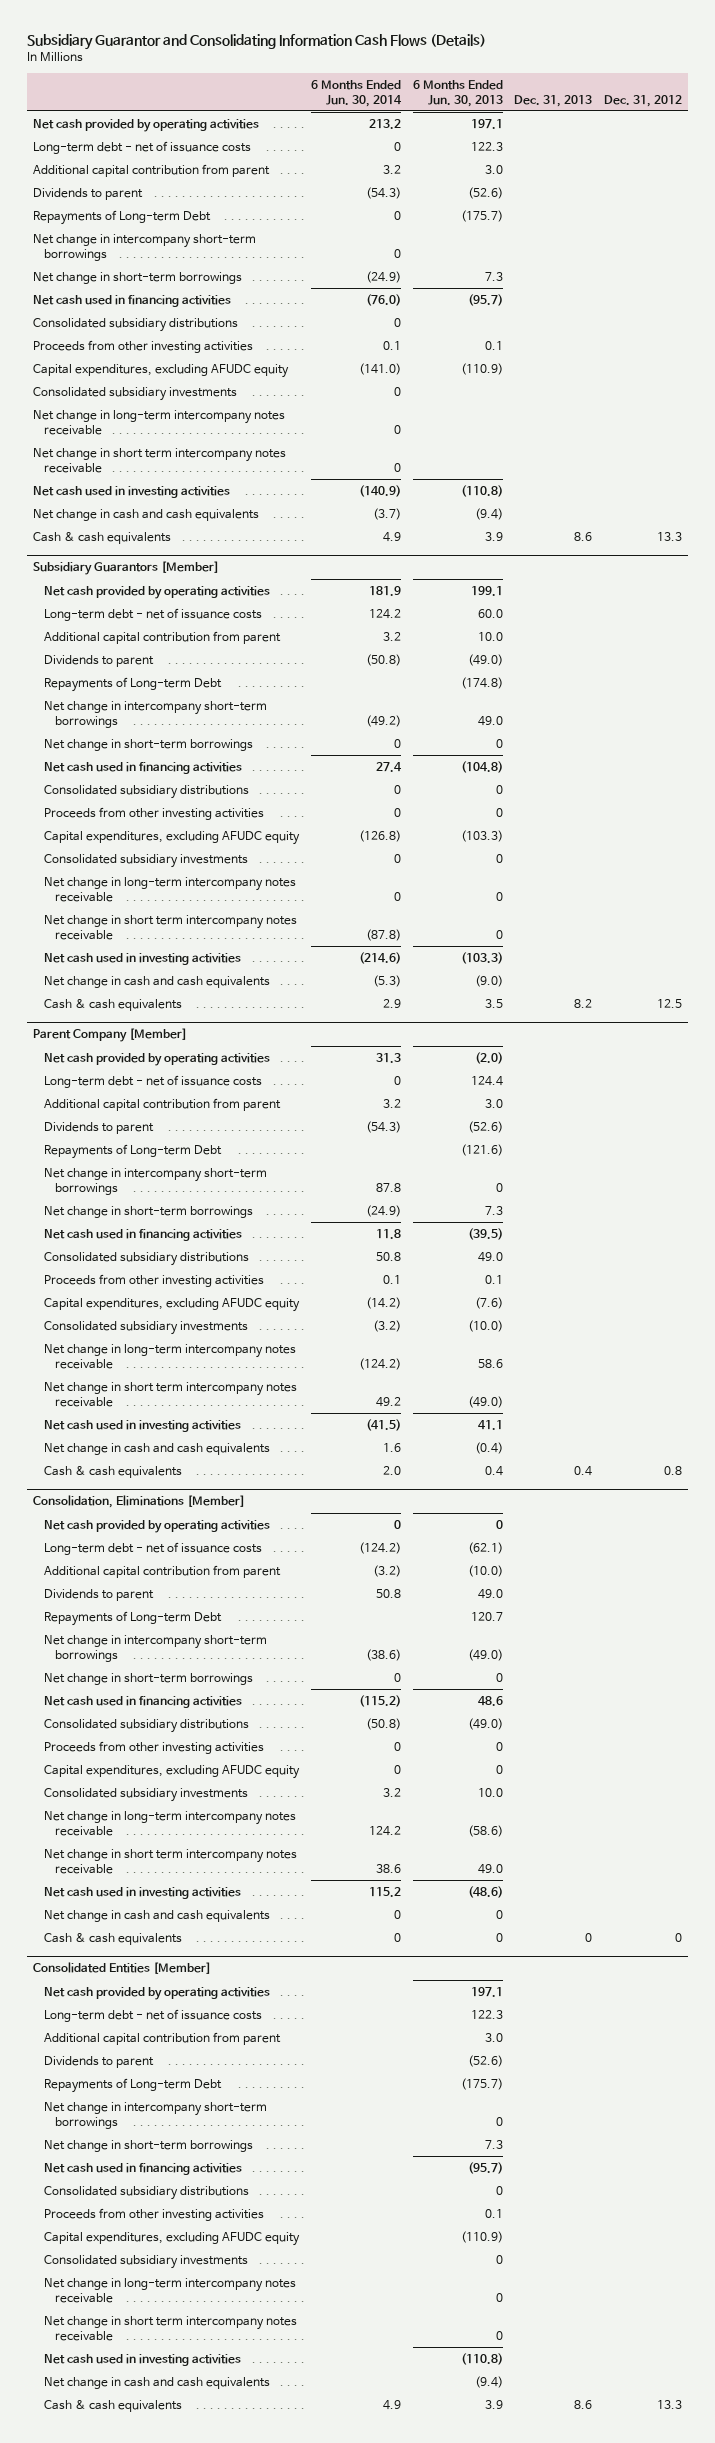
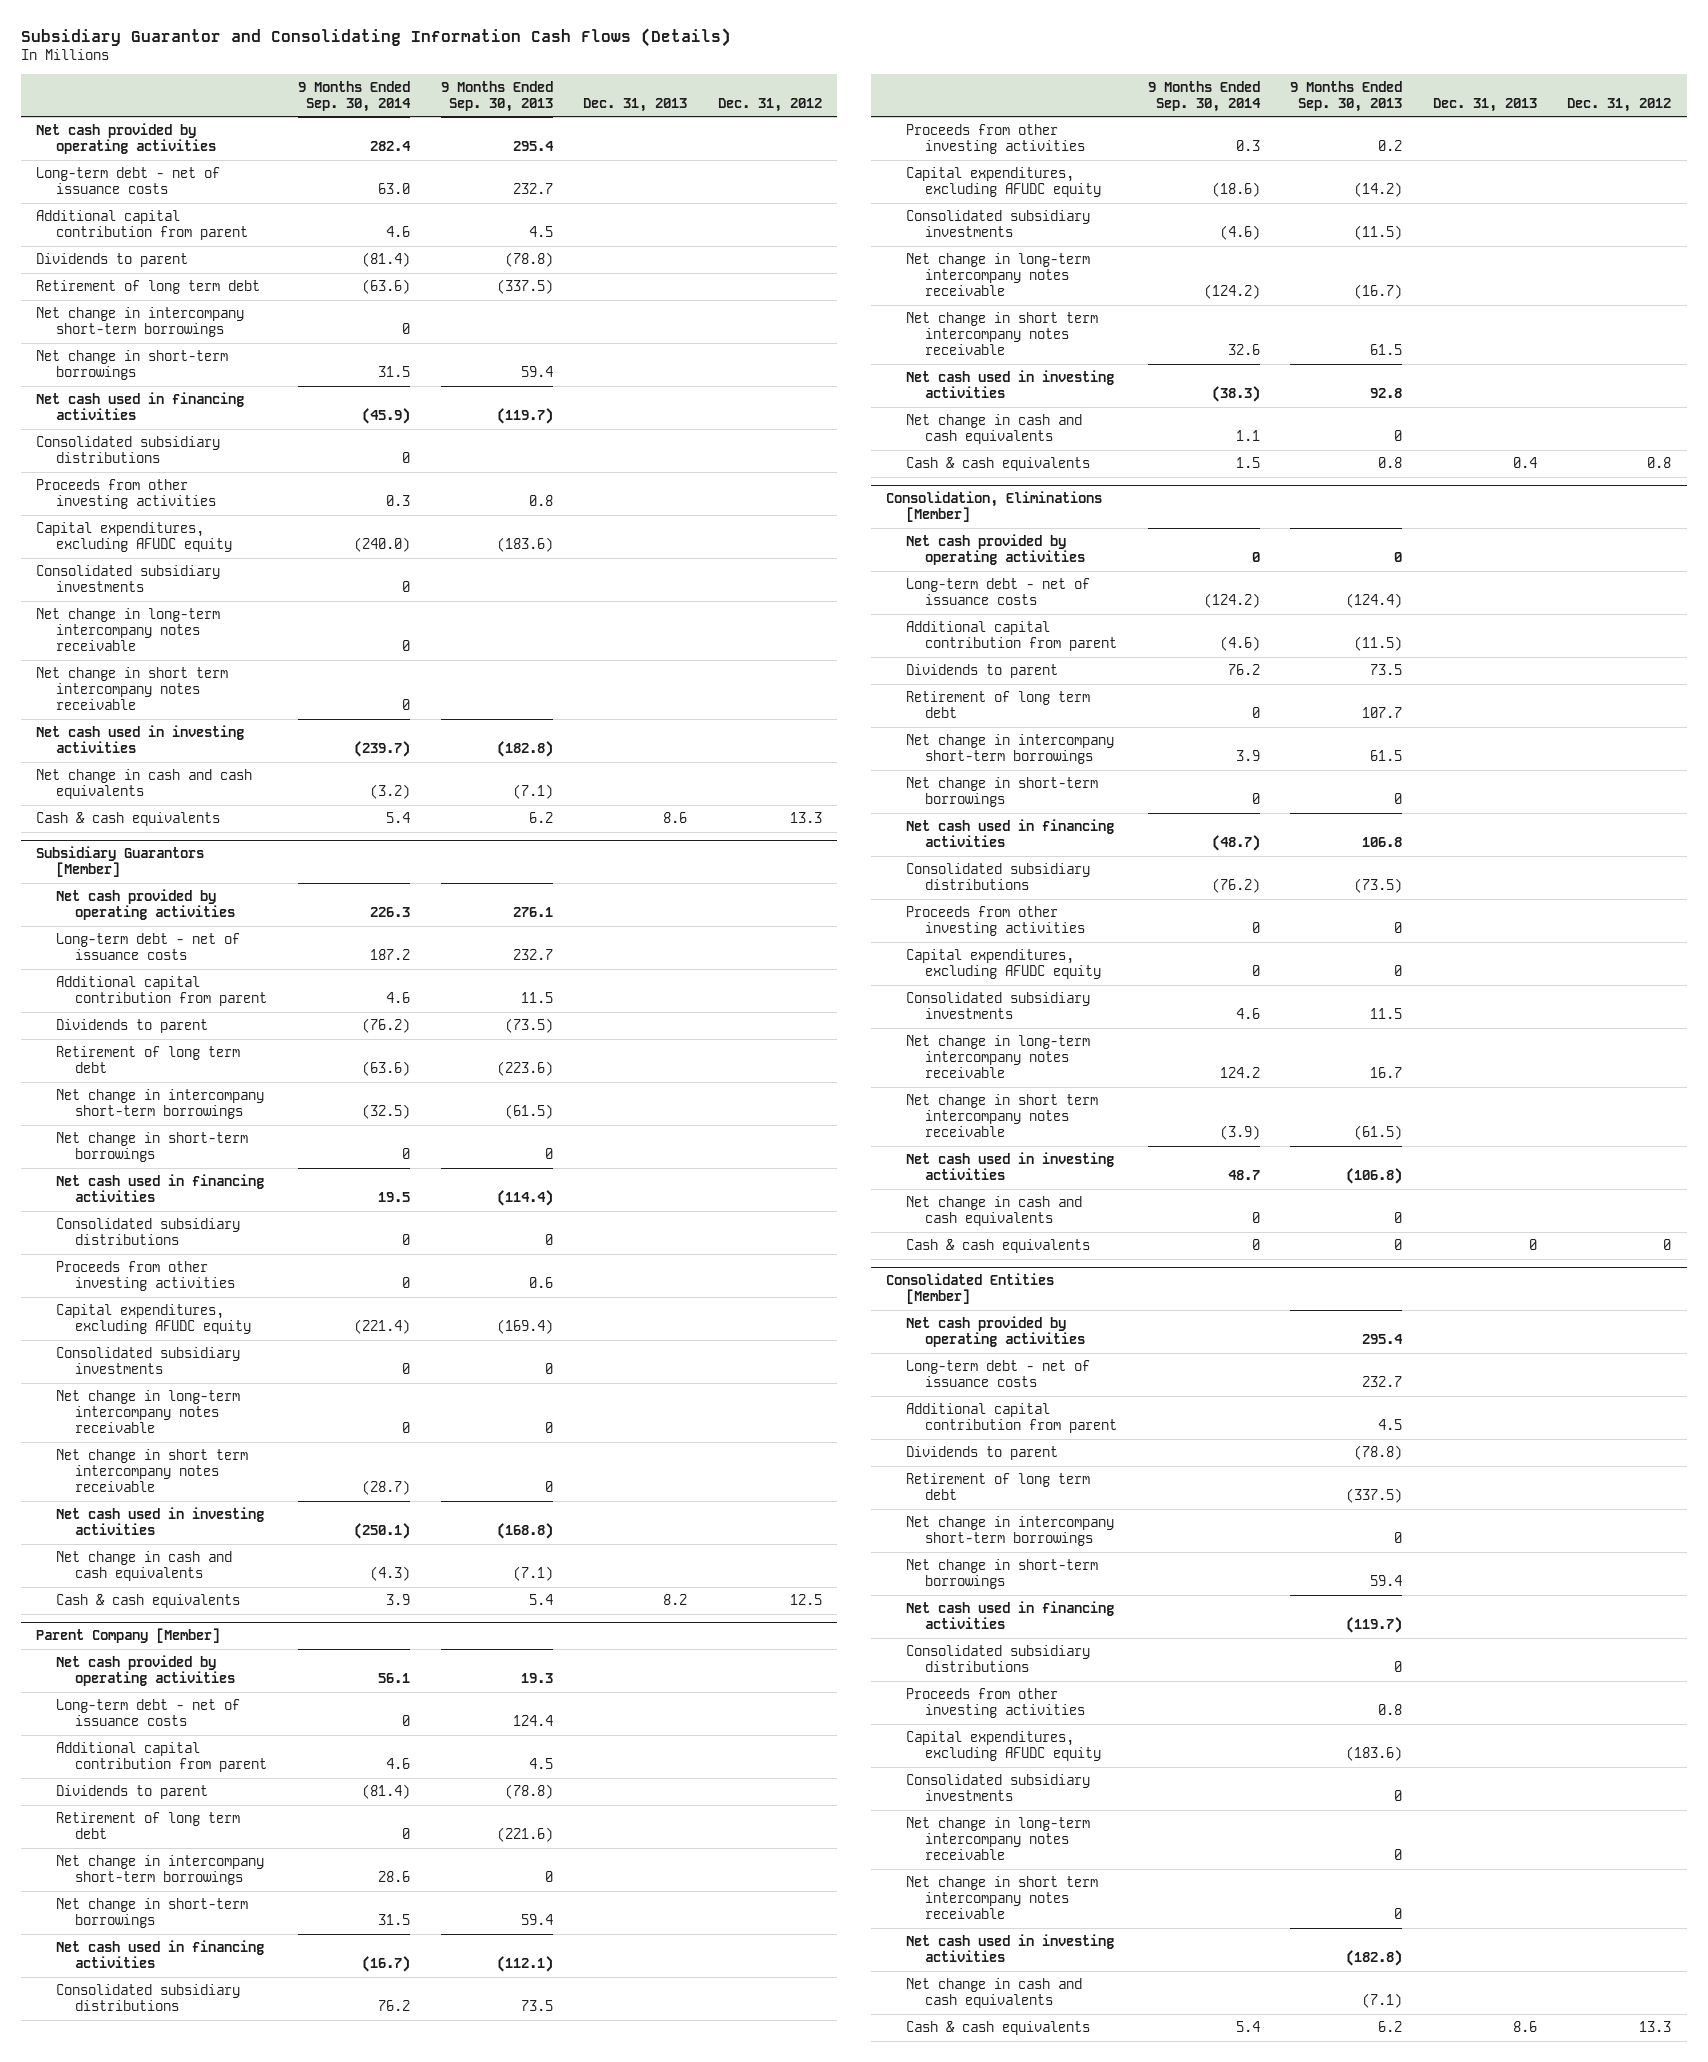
[310,79,402,107] 6 Months Ended Jun. 30, 2014 -> none
[412,79,503,107] 6 Months Ended Jun. 30, 2013 -> none
none -> [298,80,412,112] 9 Months Ended Sep. 30, 2014
none -> [440,80,553,112] 9 Months Ended Sep. 30, 2013
[33,209,212,225] Repayments of Long-term Debt -> [36,280,261,295] Retirement of long term debt
[44,676,223,692] Repayments of Long-term Debt -> [55,1046,240,1074] Retirement of long term debt
[44,1143,223,1159] Repayments of Long-term Debt -> [55,1812,240,1840] Retirement of long term debt
[44,1610,223,1626] Repayments of Long-term Debt -> [905,691,1090,719] Retirement of long term debt
[44,2077,223,2093] Repayments of Long-term Debt -> [905,1473,1090,1501] Retirement of long term debt

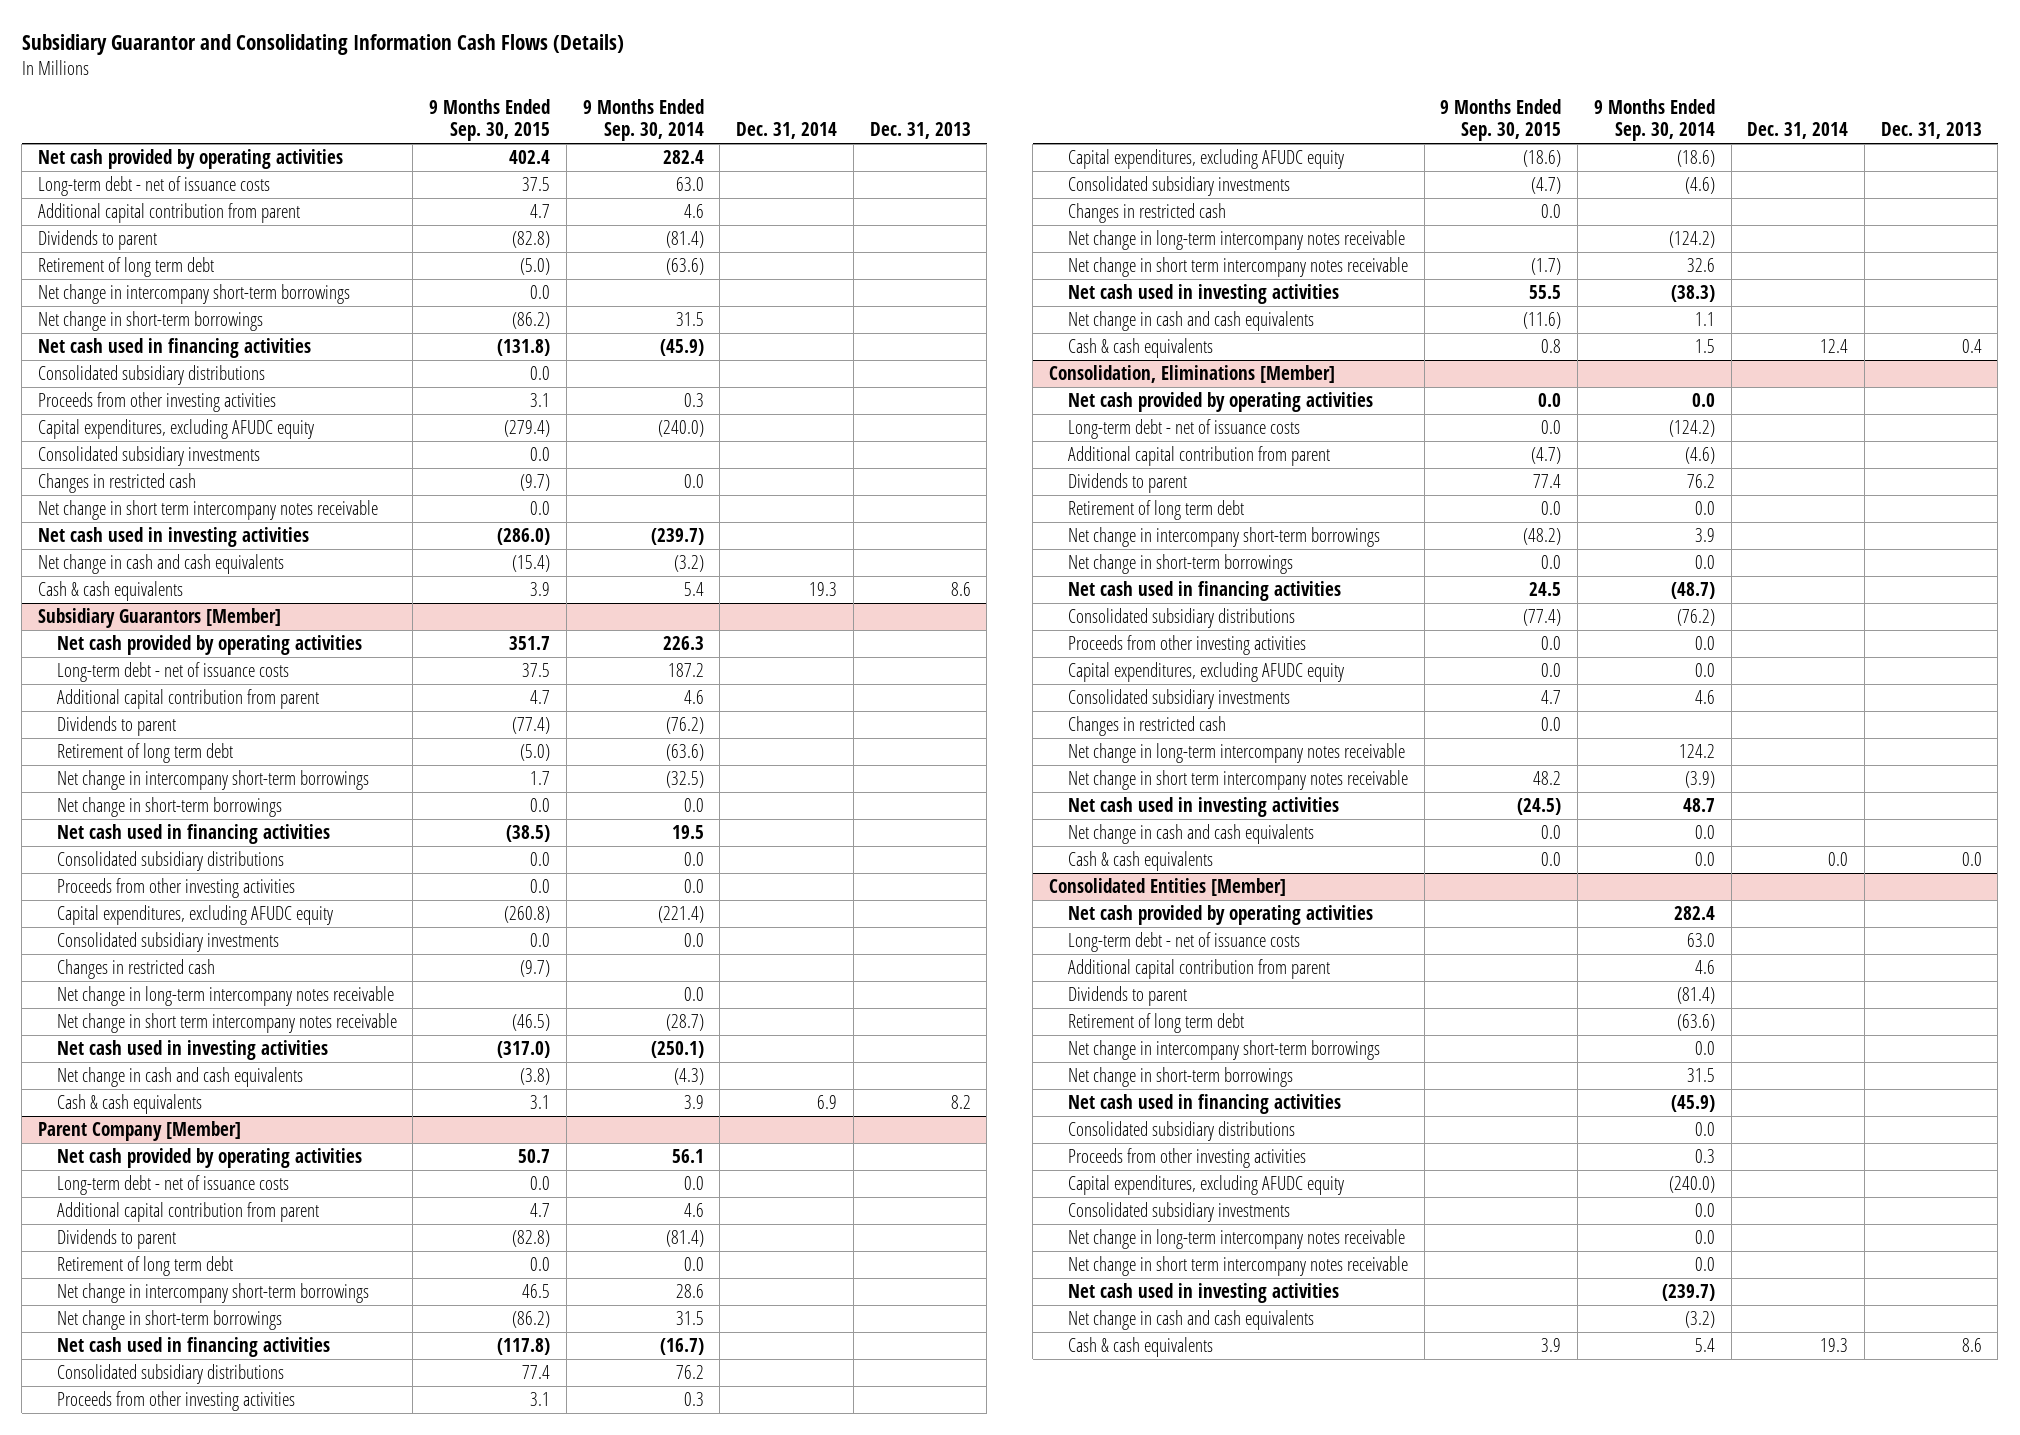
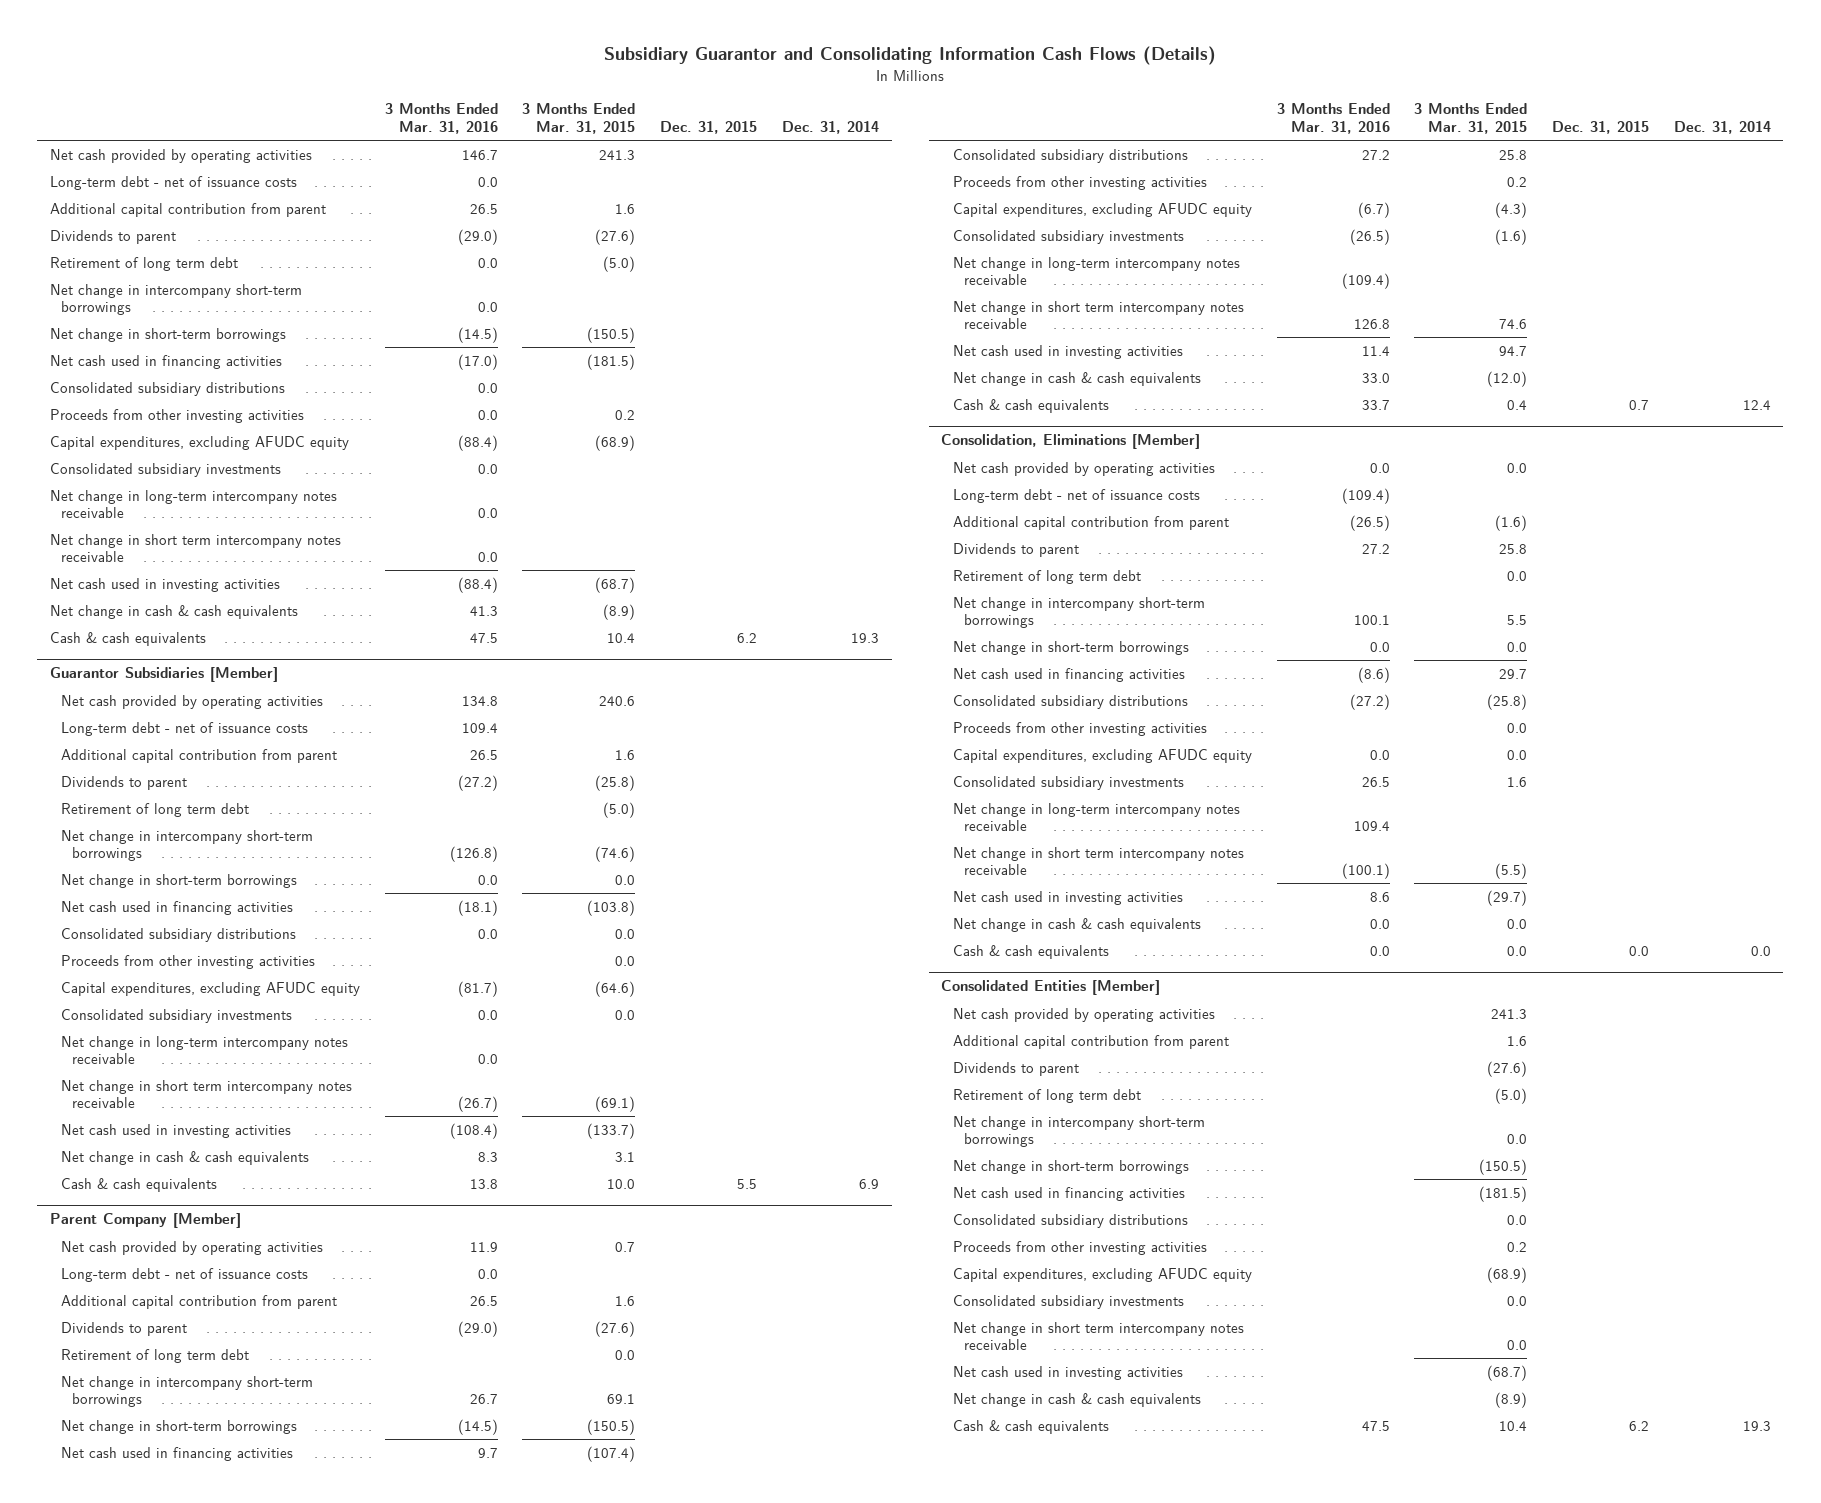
[429,98,551,142] 9 Months Ended Sep. 30, 2015 -> none
[582,98,704,142] 9 Months Ended Sep. 30, 2014 -> none
[869,122,971,140] Dec. 31, 2013 -> none
none -> [384,103,498,134] 3 Months Ended Mar. 31, 2016
none -> [522,103,636,134] 3 Months Ended Mar. 31, 2015
none -> [660,120,758,134] Dec. 31, 2015
[37,473,196,494] Changes in restricted cash -> none
none -> [49,489,337,519] Net change in long-term intercompany notes receivable
[37,554,284,575] Net change in cash and cash equivalents -> [49,604,298,619] Net change in cash & cash equivalents
[37,608,281,629] Subsidiary Guarantors [Member] -> [49,667,278,683] Guarantor Subsidiaries [Member]
[56,959,215,980] Changes in restricted cash -> none
[56,1067,303,1088] Net change in cash and cash equivalents -> [60,1150,309,1165] Net change in cash & cash equivalents
[1067,203,1226,224] Changes in restricted cash -> none
[1067,311,1314,332] Net change in cash and cash equivalents -> [952,371,1201,386] Net change in cash & cash equivalents
[1067,716,1226,737] Changes in restricted cash -> none
[1067,824,1314,845] Net change in cash and cash equivalents -> [952,917,1201,932] Net change in cash & cash equivalents
[1067,932,1300,953] Long-term debt - net of issuance costs -> none
[1067,1229,1405,1250] Net change in long-term intercompany notes receivable -> none
[1067,1310,1314,1331] Net change in cash and cash equivalents -> [952,1392,1201,1407] Net change in cash & cash equivalents

